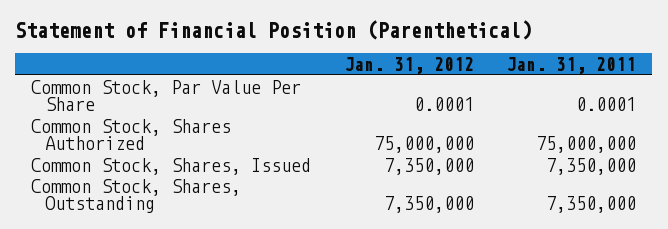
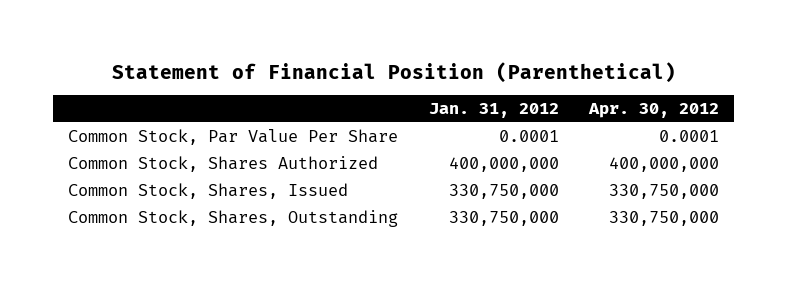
[506,56,637,74] Jan. 31, 2011 -> none
none -> [587,103,719,119] Apr. 30, 2012
[373,136,474,154] 75,000,000 -> [448,157,559,173] 400,000,000
[383,157,474,175] 7,350,000 -> [448,184,559,200] 330,750,000
[383,196,474,214] 7,350,000 -> [448,211,559,227] 330,750,000

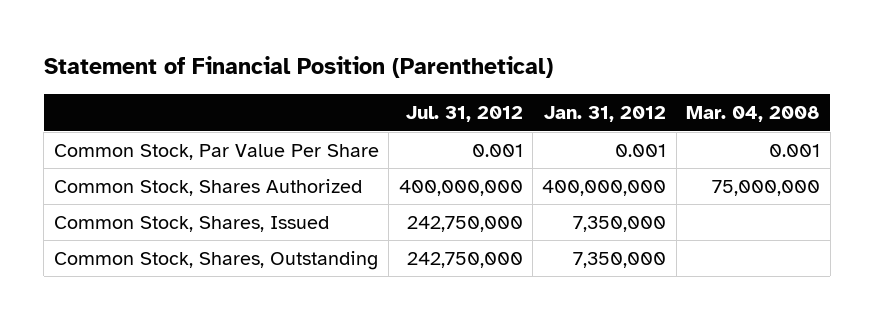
[587,103,719,119] Apr. 30, 2012 -> none
none -> [405,106,523,123] Jul. 31, 2012
none -> [686,106,821,123] Mar. 04, 2008
[498,130,559,143] 0.0001 -> [615,143,667,157] 0.001
[448,184,559,200] 330,750,000 -> [573,215,667,232] 7,350,000
[448,211,559,227] 330,750,000 -> [573,251,667,268] 7,350,000

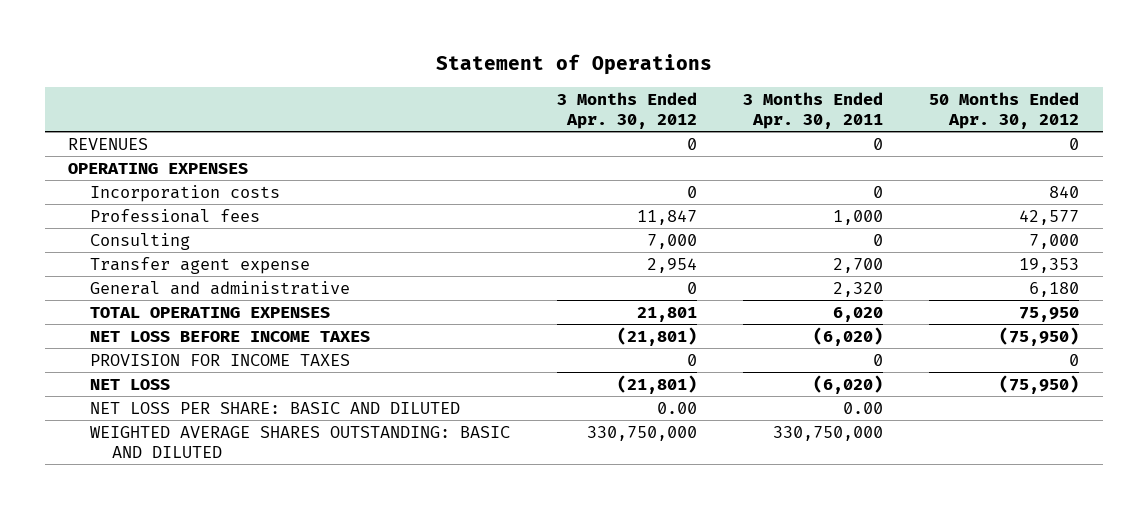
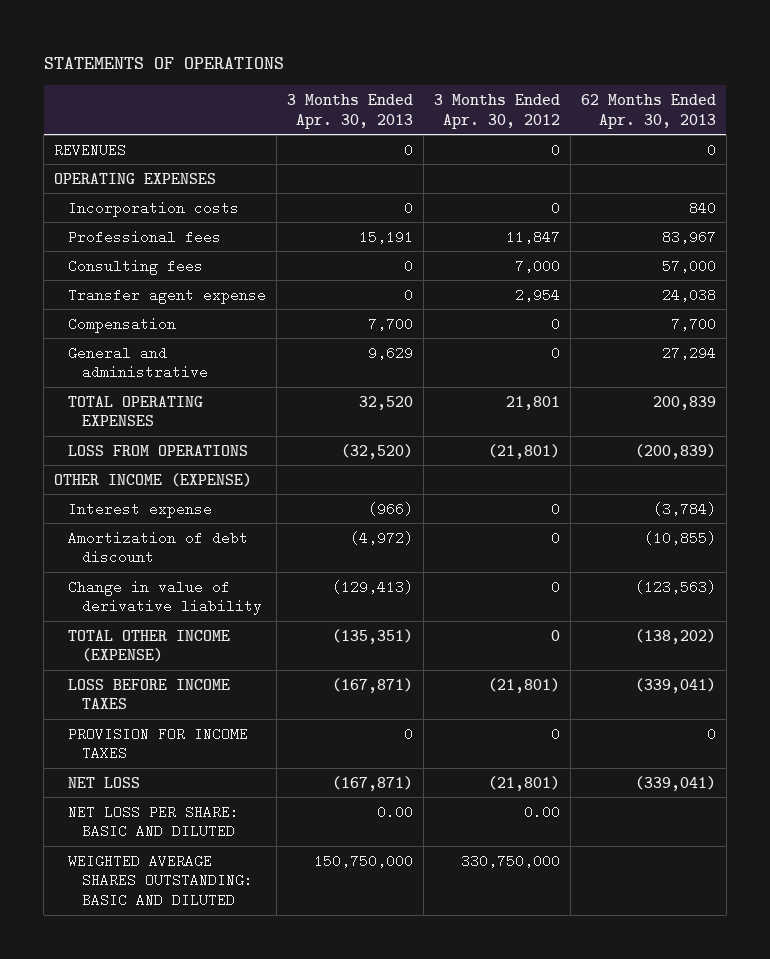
[435,54,712,76] Statement of Operations -> [43,56,284,69] STATEMENTS OF OPERATIONS
[743,91,884,129] 3 Months Ended Apr. 30, 2011 -> none
[929,91,1080,129] 50 Months Ended Apr. 30, 2012 -> none
none -> [286,93,413,129] 3 Months Ended Apr. 30, 2013
none -> [580,93,716,129] 62 Months Ended Apr. 30, 2013
[90,232,191,250] Consulting -> [67,258,203,275] Consulting fees
none -> [67,316,176,333] Compensation
[90,330,371,342] NET LOSS BEFORE INCOME TAXES -> [67,444,248,456] LOSS FROM OPERATIONS
none -> [54,472,253,487] OTHER INCOME (EXPENSE)
none -> [67,501,212,518] Interest expense
none -> [67,530,248,565] Amortization of debt discount
none -> [67,579,262,616] Change in value of derivative liability
none -> [67,629,230,663] TOTAL OTHER INCOME (EXPENSE)
none -> [67,678,230,710] LOSS BEFORE INCOME TAXES

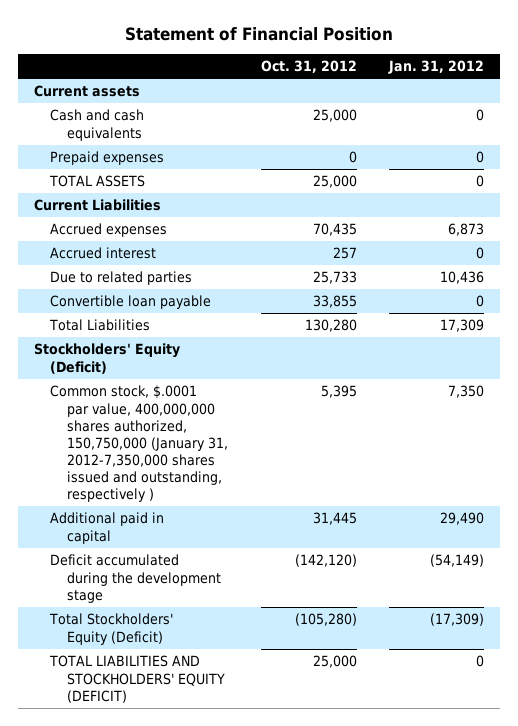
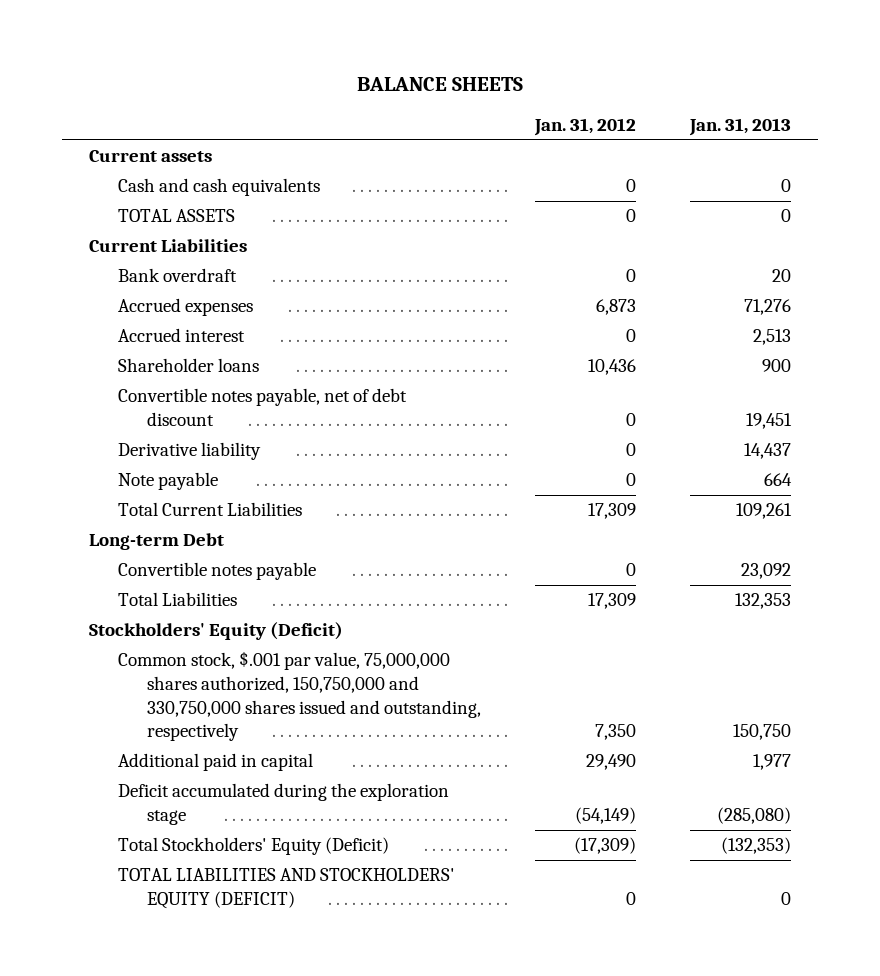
[125,26,394,41] Statement of Financial Position -> [357,76,524,91] BALANCE SHEETS
[260,60,357,74] Oct. 31, 2012 -> none
none -> [689,117,792,136] Jan. 31, 2013
[50,151,165,166] Prepaid expenses -> none
none -> [118,268,238,283] Bank overdraft
[50,271,193,286] Due to related parties -> [118,358,260,373] Shareholder loans
none -> [118,388,408,426] Convertible notes payable, net of debt discount
none -> [118,442,262,461] Derivative liability
none -> [118,472,219,491] Note payable
none -> [118,502,303,517] Total Current Liabilities
none -> [89,533,225,551] Long-term Debt
[50,295,212,310] Convertible loan payable -> [118,562,317,581] Convertible notes payable
[50,385,229,503] Common stock, $.0001 par value, 400,000,000 shares authorized, 150,750,000 (January 31, 2012-7,350,000 shares issued and outstanding, respectively ) -> [118,651,481,742] Common stock, $.001 par value, 75,000,000 shares authorized, 150,750,000 and 330,750,000 shares issued and outstanding, respectively
[50,554,222,603] Deficit accumulated during the development stage -> [118,783,450,825] Deficit accumulated during the exploration stage

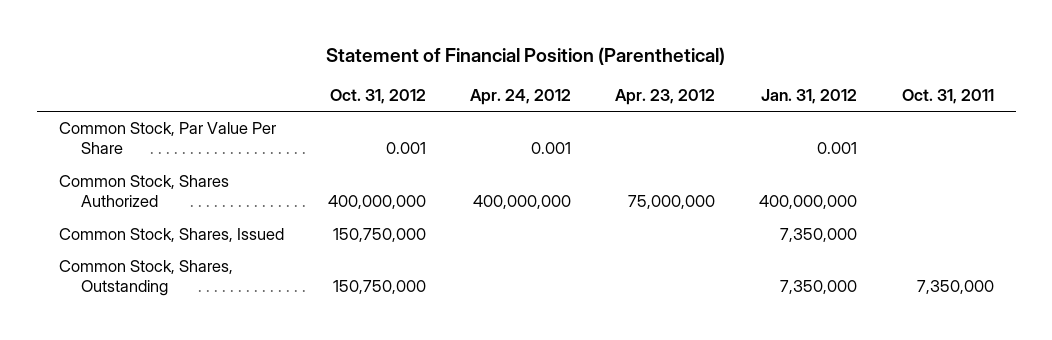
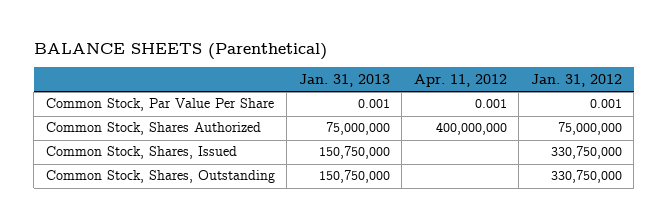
[326,47,726,66] Statement of Financial Position (Parenthetical) -> [33,43,327,61] BALANCE SHEETS (Parenthetical)
[330,89,427,105] Oct. 31, 2012 -> none
[470,89,572,106] Apr. 24, 2012 -> none
[615,89,716,106] Apr. 23, 2012 -> none
[901,89,994,105] Oct. 31, 2011 -> none
none -> [298,73,390,87] Jan. 31, 2013
none -> [413,73,507,87] Apr. 11, 2012
[759,195,858,210] 400,000,000 -> [557,122,622,136] 75,000,000
[780,228,858,243] 7,350,000 -> [550,146,622,160] 330,750,000
[780,280,858,295] 7,350,000 -> [550,170,622,184] 330,750,000

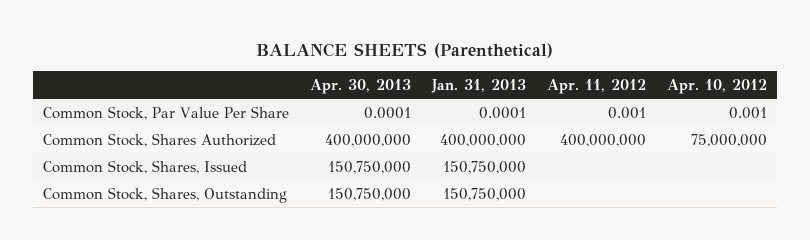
[530,73,622,87] Jan. 31, 2012 -> none
none -> [309,78,411,94] Apr. 30, 2013
none -> [666,78,767,94] Apr. 10, 2012
[357,99,390,109] 0.001 -> [478,106,526,119] 0.0001
[325,122,390,136] 75,000,000 -> [439,133,526,147] 400,000,000

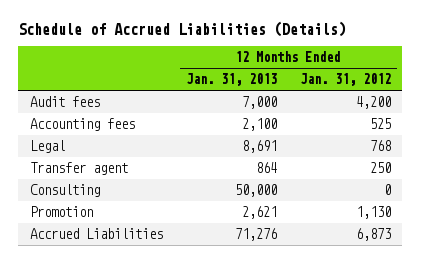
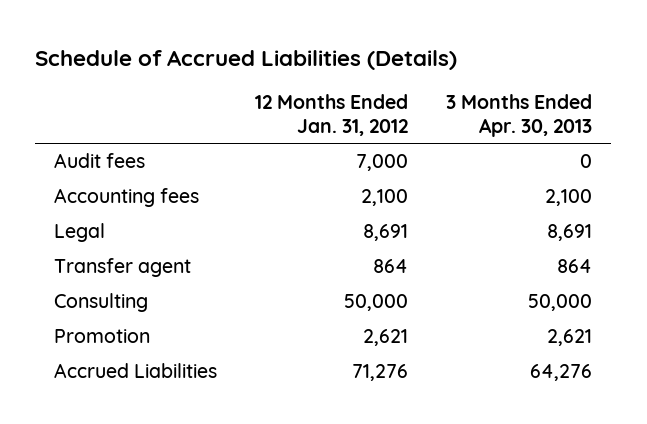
[185,73,277,87] Jan. 31, 2013 -> none
none -> [446,94,593,137] 3 Months Ended Apr. 30, 2013
[355,96,391,110] 4,200 -> [356,154,409,172] 7,000
[369,118,391,130] 525 -> [361,189,409,207] 2,100
[369,140,391,152] 768 -> [363,224,409,242] 8,691
[369,162,391,174] 250 -> [373,259,409,274] 864
[383,184,391,196] 0 -> [344,294,409,312] 50,000
[355,206,391,220] 1,130 -> [363,329,409,347] 2,621
[355,228,391,242] 6,873 -> [352,364,409,382] 71,276

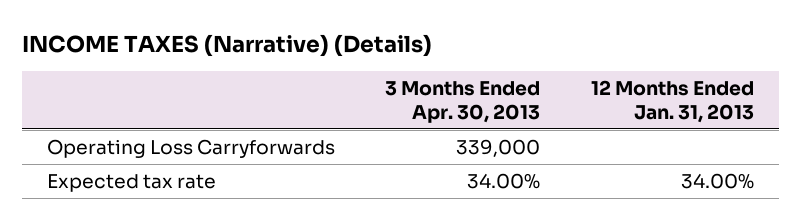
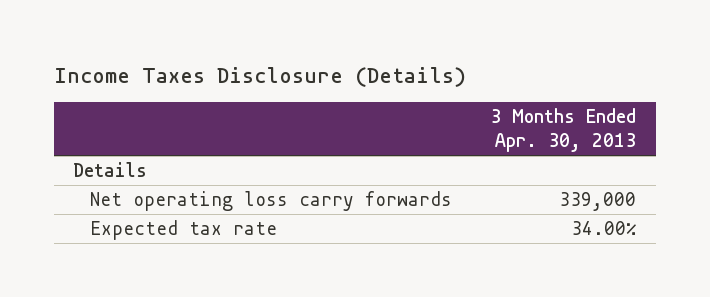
[22,34,433,58] INCOME TAXES (Narrative) (Details) -> [54,67,467,88] Income Taxes Disclosure (Details)
[590,80,754,123] 12 Months Ended Jan. 31, 2013 -> none
none -> [73,161,148,177] Details
[47,139,336,159] Operating Loss Carryforwards -> [90,190,453,211] Net operating loss carry forwards

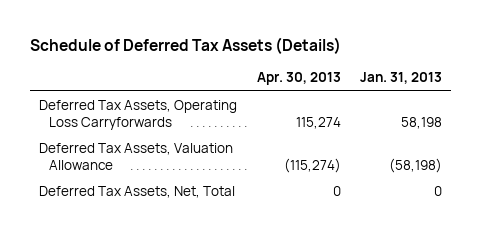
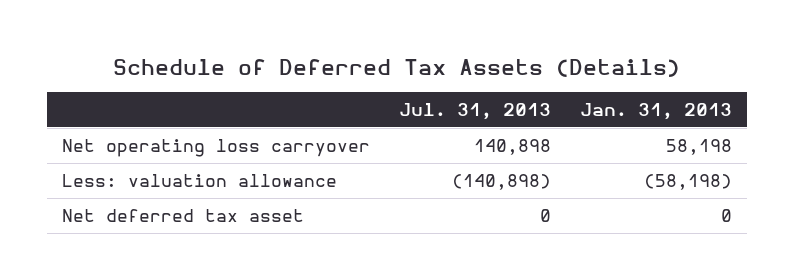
[256,72,341,86] Apr. 30, 2013 -> none
none -> [398,103,551,121] Jul. 31, 2013
[39,100,238,131] Deferred Tax Assets, Operating Loss Carryforwards -> [61,139,370,158] Net operating loss carryover
[39,143,234,171] Deferred Tax Assets, Valuation Allowance -> [61,174,337,188] Less: valuation allowance
[39,186,236,199] Deferred Tax Assets, Net, Total -> [61,209,304,223] Net deferred tax asset

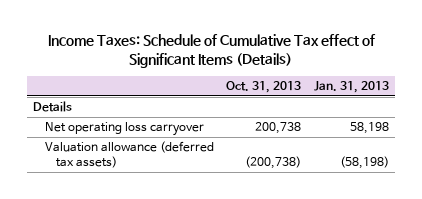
[112,58,680,77] Schedule of Deferred Tax Assets (Details) -> [48,34,377,68] Income Taxes: Schedule of Cumulative Tax effect of Significant Items (Details)
[398,103,551,121] Jul. 31, 2013 -> none
none -> [226,80,302,93] Oct. 31, 2013
none -> [33,101,73,113] Details
[61,209,304,223] Net deferred tax asset -> none
[61,174,337,188] Less: valuation allowance -> [44,141,214,169] Valuation allowance (deferred tax assets)

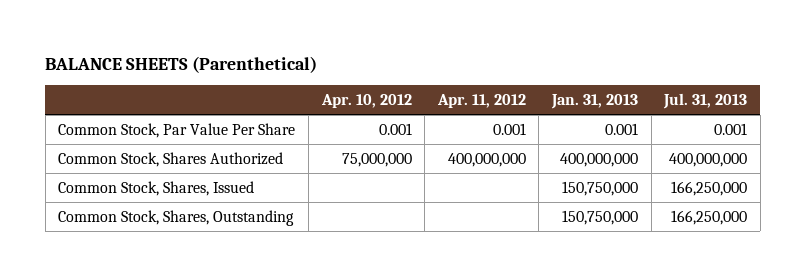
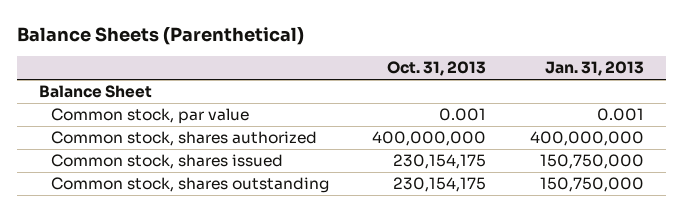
[45,55,318,73] BALANCE SHEETS (Parenthetical) -> [16,26,304,45] Balance Sheets (Parenthetical)
[320,94,412,109] Apr. 10, 2012 -> none
[436,94,526,109] Apr. 11, 2012 -> none
[663,93,748,110] Jul. 31, 2013 -> none
none -> [387,61,487,77] Oct. 31, 2013
none -> [38,85,152,99] Balance Sheet
[58,122,296,138] Common Stock, Par Value Per Share -> [50,108,249,125] Common stock, par value
[58,151,284,167] Common Stock, Shares Authorized -> [50,131,317,147] Common stock, shares authorized
[58,180,255,196] Common Stock, Shares, Issued -> [50,154,283,170] Common stock, shares issued
[58,209,295,226] Common Stock, Shares, Outstanding -> [50,177,329,194] Common stock, shares outstanding

